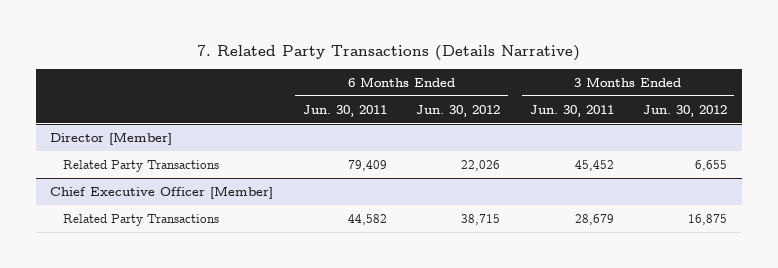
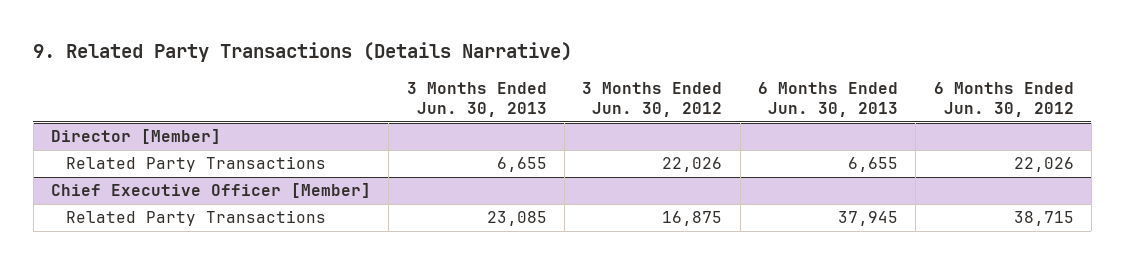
[196,44,580,61] 7. Related Party Transactions (Details Narrative) -> [33,42,573,63] 9. Related Party Transactions (Details Narrative)
[302,104,387,117] Jun. 30, 2011 -> none
[529,104,614,117] Jun. 30, 2011 -> none
none -> [406,82,547,118] 3 Months Ended Jun. 30, 2013
none -> [757,82,898,118] 6 Months Ended Jun. 30, 2013
[695,159,728,171] 6,655 -> [662,157,723,173] 22,026

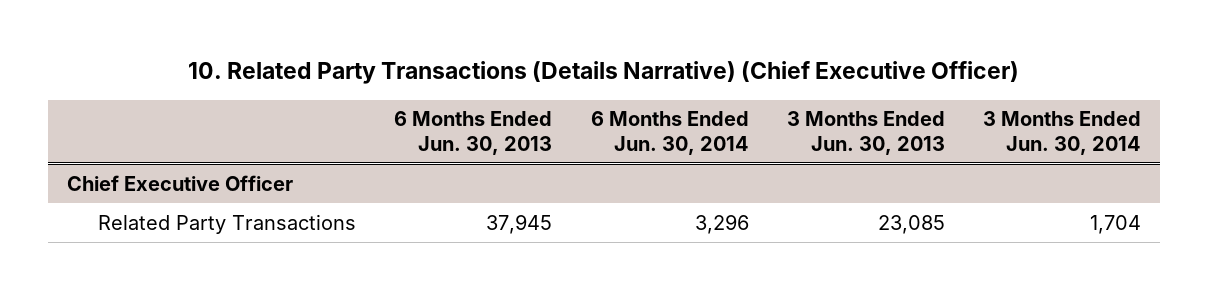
[33,42,573,63] 9. Related Party Transactions (Details Narrative) -> [188,61,1020,85] 10. Related Party Transactions (Details Narrative) (Chief Executive Officer)
[582,82,723,118] 3 Months Ended Jun. 30, 2012 -> none
[933,82,1074,118] 6 Months Ended Jun. 30, 2012 -> none
none -> [590,111,749,155] 6 Months Ended Jun. 30, 2014
none -> [983,111,1142,155] 3 Months Ended Jun. 30, 2014
[51,129,222,145] Director [Member] -> none
[65,156,326,173] Related Party Transactions -> none
[51,183,372,199] Chief Executive Officer [Member] -> [67,174,294,191] Chief Executive Officer

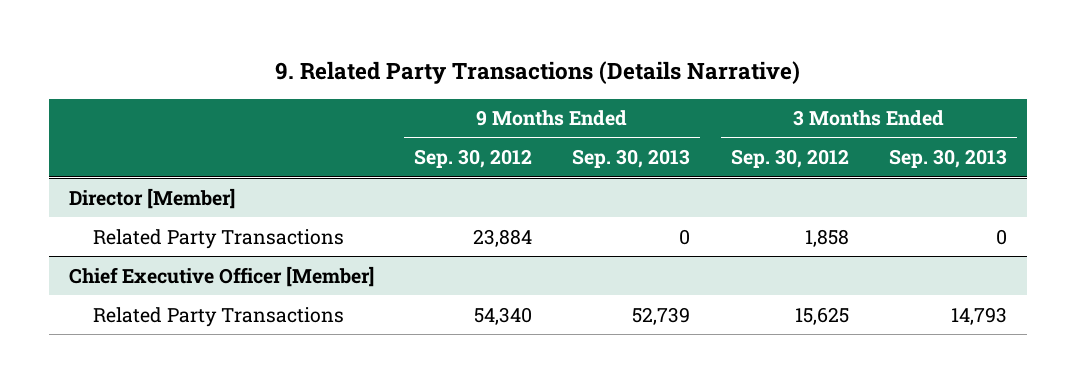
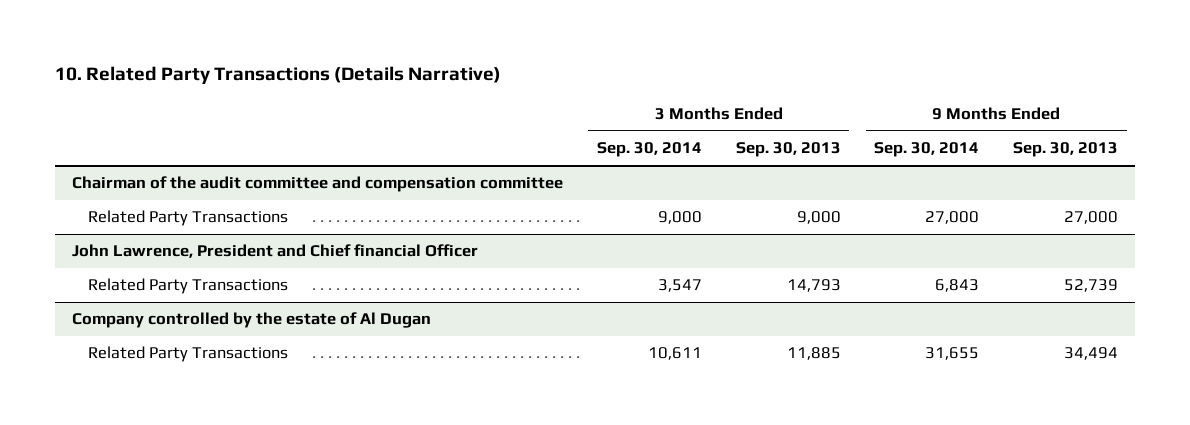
[274,61,800,85] 9. Related Party Transactions (Details Narrative) -> [54,66,501,85] 10. Related Party Transactions (Details Narrative)
[414,149,533,169] Sep. 30, 2012 -> none
[730,149,849,169] Sep. 30, 2012 -> none
none -> [596,142,702,158] Sep. 30, 2014
none -> [874,142,980,158] Sep. 30, 2014
[69,187,236,209] Director [Member] -> none
[69,265,375,287] Chief Executive Officer [Member] -> none
none -> [71,176,563,193] Chairman of the audit committee and compensation committee
[679,228,691,245] 0 -> [1064,211,1119,225] 27,000
[995,228,1007,245] 0 -> [796,211,841,225] 9,000
none -> [71,244,478,259] John Lawrence, President and Chief financial Officer
none -> [71,312,431,329] Company controlled by the estate of Al Dugan
none -> [88,346,289,363] Related Party Transactions

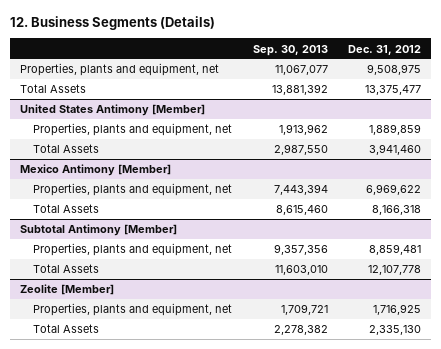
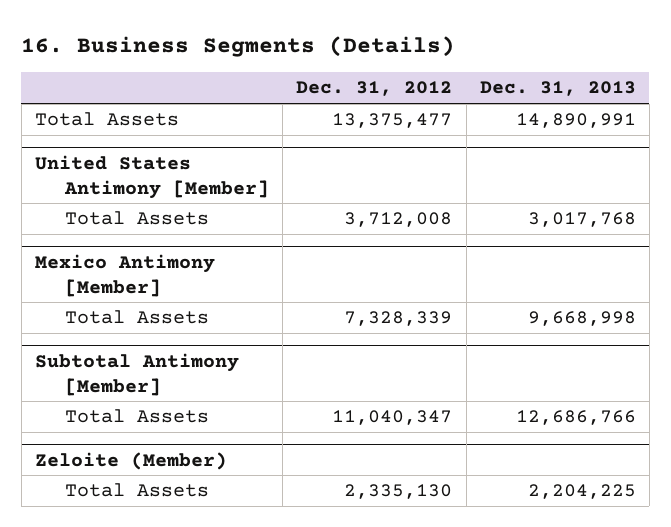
[9,16,215,31] 12. Business Segments (Details) -> [21,36,456,58] 16. Business Segments (Details)
[252,44,328,56] Sep. 30, 2013 -> none
none -> [479,81,636,97] Dec. 31, 2013
[20,63,220,77] Properties, plants and equipment, net -> none
[33,123,233,137] Properties, plants and equipment, net -> none
[369,144,422,156] 3,941,460 -> [344,212,453,228] 3,712,008
[33,183,233,197] Properties, plants and equipment, net -> none
[372,205,422,216] 8,166,318 -> [344,311,453,327] 7,328,339
[33,243,233,257] Properties, plants and equipment, net -> none
[20,284,115,296] Zeolite [Member] -> none
[33,303,233,317] Properties, plants and equipment, net -> none
[368,265,422,276] 12,107,778 -> [332,410,453,426] 11,040,347
none -> [35,451,228,470] Zeloite (Member)

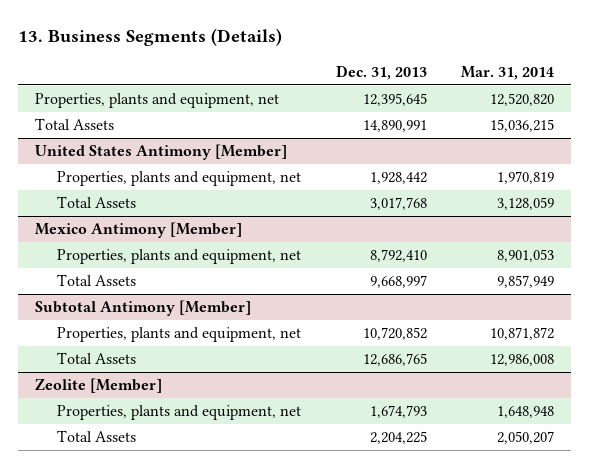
[21,36,456,58] 16. Business Segments (Details) -> [17,28,282,47] 13. Business Segments (Details)
[296,81,453,97] Dec. 31, 2012 -> none
none -> [460,65,554,80] Mar. 31, 2014
none -> [34,93,279,109] Properties, plants and equipment, net
none -> [57,171,302,187] Properties, plants and equipment, net
none -> [57,249,302,265] Properties, plants and equipment, net
[527,311,636,327] 9,668,998 -> [369,275,427,289] 9,668,997
[35,451,228,470] Zeloite (Member) -> none
none -> [57,327,302,343] Properties, plants and equipment, net
[515,410,636,426] 12,686,766 -> [362,353,427,367] 12,686,765
none -> [34,378,162,394] Zeolite [Member]
none -> [57,405,302,421] Properties, plants and equipment, net

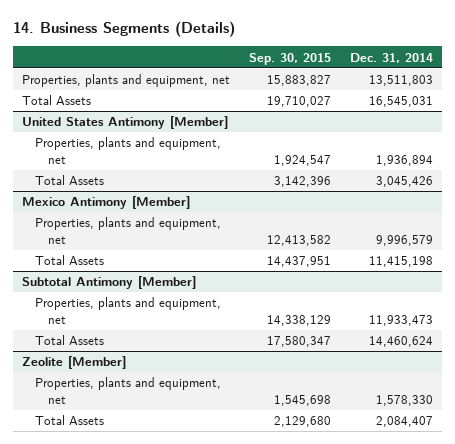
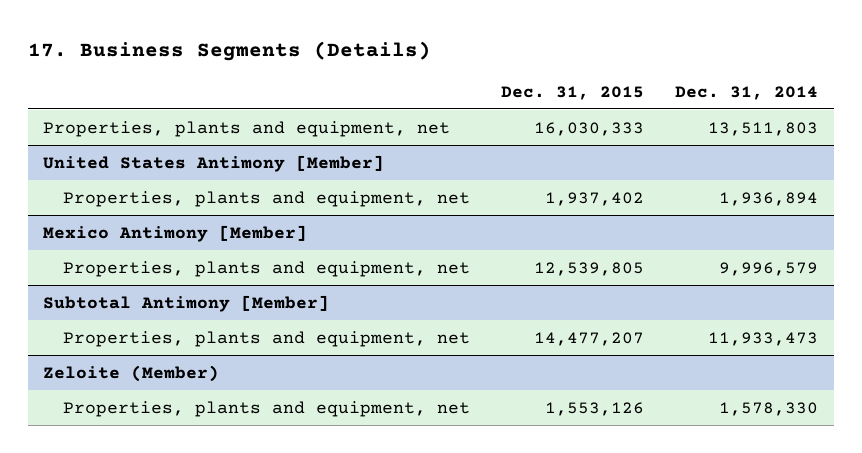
[13,21,236,38] 14. Business Segments (Details) -> [27,41,431,62] 17. Business Segments (Details)
[249,52,332,65] Sep. 30, 2015 -> none
none -> [501,85,645,100] Dec. 31, 2015
[22,95,92,106] Total Assets -> none
[35,175,105,186] Total Assets -> none
[35,255,105,266] Total Assets -> none
[35,335,105,346] Total Assets -> none
[22,356,127,370] Zeolite [Member] -> [43,364,220,382] Zeloite (Member)
[35,415,105,426] Total Assets -> none

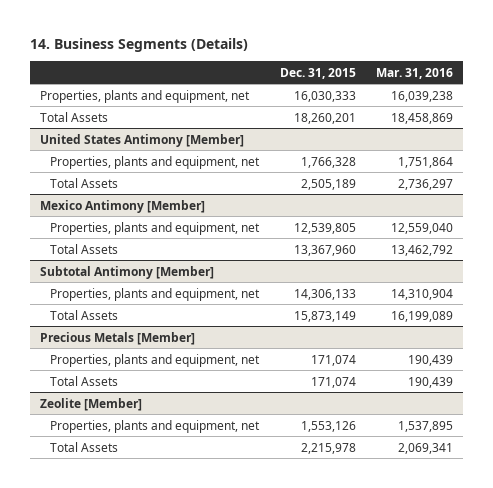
[27,41,431,62] 17. Business Segments (Details) -> [30,38,249,53] 14. Business Segments (Details)
[675,85,819,100] Dec. 31, 2014 -> none
none -> [375,67,453,79] Mar. 31, 2016
none -> [40,111,109,122] Total Assets
[545,191,645,206] 1,937,402 -> [300,156,356,168] 1,766,328
none -> [50,177,119,188] Total Assets
none -> [50,243,119,254] Total Assets
[534,331,645,346] 14,477,207 -> [293,288,356,300] 14,306,133
none -> [50,309,119,320] Total Assets
none -> [40,331,196,345] Precious Metals [Member]
none -> [50,353,261,367] Properties, plants and equipment, net
none -> [50,375,119,386] Total Assets
[43,364,220,382] Zeloite (Member) -> [40,397,143,411] Zeolite [Member]
none -> [50,441,119,452] Total Assets

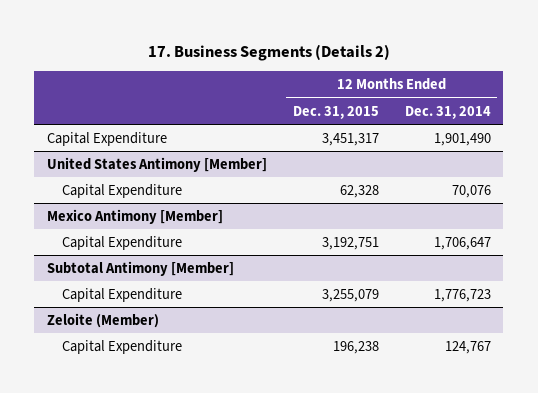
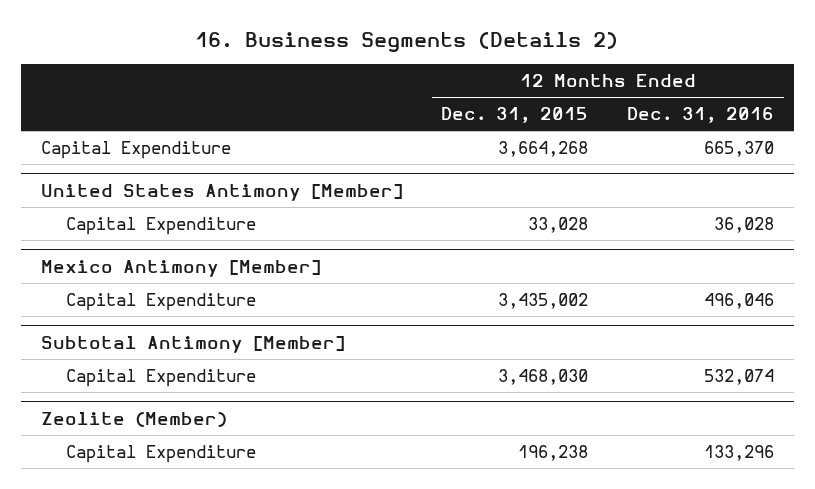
[147,43,390,61] 17. Business Segments (Details 2) -> [195,32,619,53] 16. Business Segments (Details 2)
[404,105,491,119] Dec. 31, 2014 -> none
none -> [627,107,775,124] Dec. 31, 2016
[321,132,379,146] 3,451,317 -> [498,140,589,157] 3,664,268
[339,184,379,198] 62,328 -> [528,216,589,233] 33,028
[321,236,379,250] 3,192,751 -> [498,292,589,309] 3,435,002
[321,288,379,302] 3,255,079 -> [498,368,589,385] 3,468,030
[47,312,160,328] Zeloite (Member) -> [40,411,227,427] Zeolite (Member)

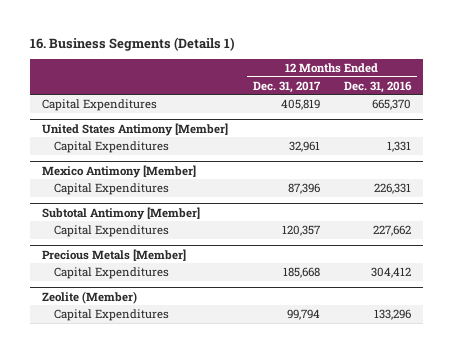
[195,32,619,53] 16. Business Segments (Details 2) -> [29,36,235,51] 16. Business Segments (Details 1)
[441,107,589,124] Dec. 31, 2015 -> none
none -> [252,80,321,93] Dec. 31, 2017
[40,140,231,159] Capital Expenditure -> [42,98,158,111] Capital Expenditures
[65,216,256,235] Capital Expenditure -> [53,140,169,153] Capital Expenditures
[714,216,775,233] 36,028 -> [387,140,412,152] 1,331
[65,292,256,311] Capital Expenditure -> [53,182,169,195] Capital Expenditures
[704,292,775,309] 496,046 -> [374,182,412,194] 226,331
[65,368,256,387] Capital Expenditure -> [53,224,169,237] Capital Expenditures
[704,368,775,385] 532,074 -> [373,224,412,236] 227,662
none -> [42,248,187,261] Precious Metals [Member]
none -> [53,266,169,279] Capital Expenditures
[65,444,256,463] Capital Expenditure -> [53,308,169,321] Capital Expenditures

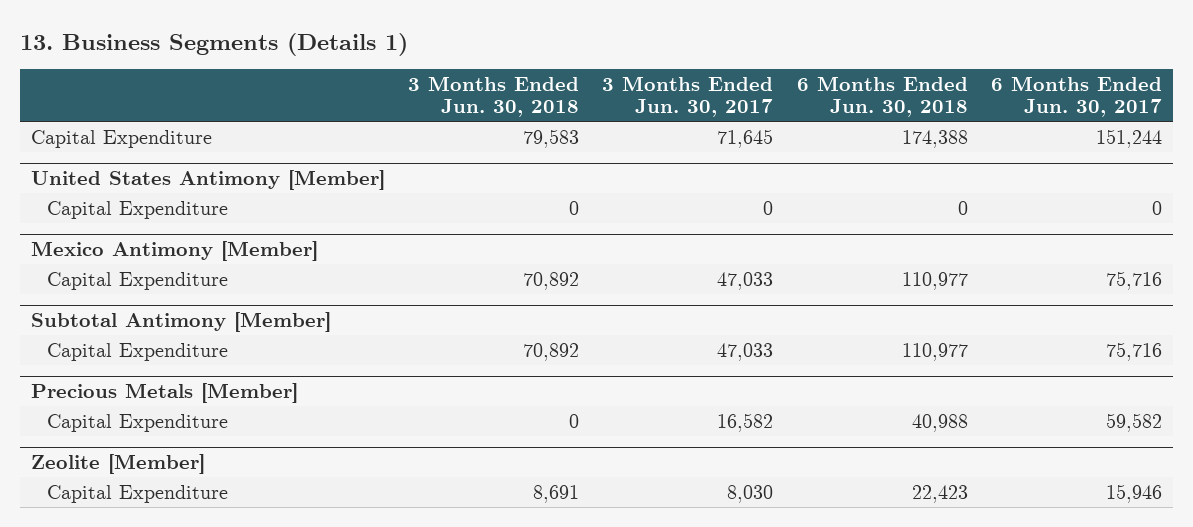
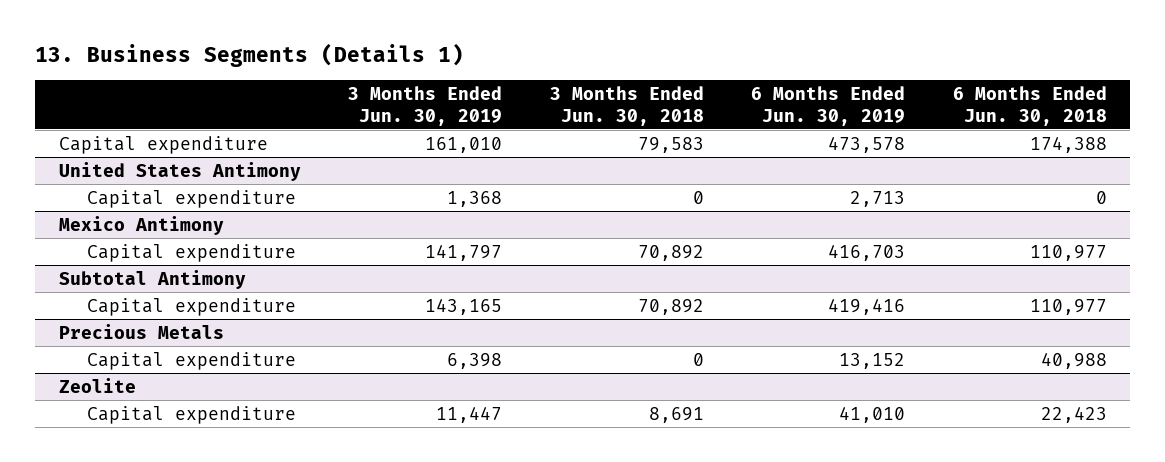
[602,75,774,118] 3 Months Ended Jun. 30, 2017 -> none
[990,75,1162,118] 6 Months Ended Jun. 30, 2017 -> none
none -> [348,85,503,126] 3 Months Ended Jun. 30, 2019
none -> [751,85,906,126] 6 Months Ended Jun. 30, 2019
[31,129,213,148] Capital Expenditure -> [58,135,268,154] Capital expenditure
[31,169,386,190] United States Antimony [Member] -> [58,161,301,181] United States Antimony
[46,200,228,219] Capital Expenditure -> [86,189,296,208] Capital expenditure
[31,240,319,261] Mexico Antimony [Member] -> [58,215,224,235] Mexico Antimony
[46,271,228,290] Capital Expenditure -> [86,243,296,262] Capital expenditure
[31,311,332,332] Subtotal Antimony [Member] -> [58,269,246,289] Subtotal Antimony
[46,342,228,361] Capital Expenditure -> [86,297,296,316] Capital expenditure
[31,382,299,403] Precious Metals [Member] -> [58,323,224,339] Precious Metals
[46,413,228,432] Capital Expenditure -> [86,351,296,370] Capital expenditure
[31,453,206,474] Zeolite [Member] -> [58,377,136,393] Zeolite
[46,484,228,503] Capital Expenditure -> [86,405,296,424] Capital expenditure

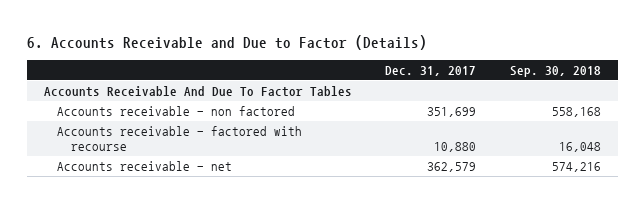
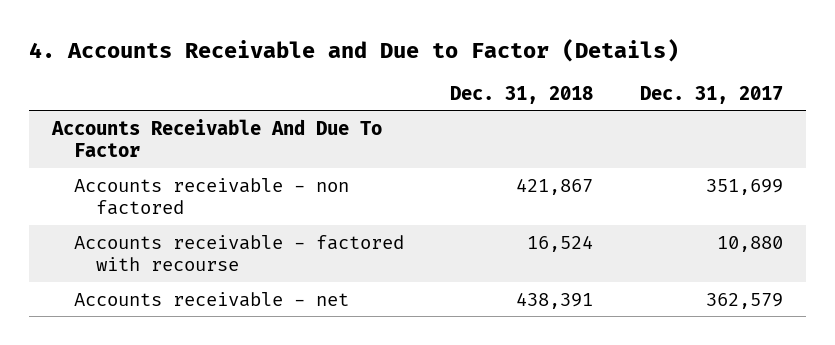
[26,34,427,50] 6. Accounts Receivable and Due to Factor (Details) -> [28,38,679,62] 4. Accounts Receivable and Due to Factor (Details)
[509,65,601,77] Sep. 30, 2018 -> none
none -> [450,85,594,104] Dec. 31, 2018
[43,86,352,98] Accounts Receivable And Due To Factor Tables -> [50,118,382,158] Accounts Receivable And Due To Factor

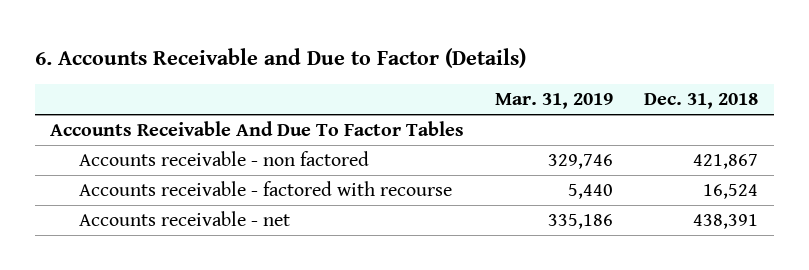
[28,38,679,62] 4. Accounts Receivable and Due to Factor (Details) -> [34,47,526,68] 6. Accounts Receivable and Due to Factor (Details)
[639,85,783,104] Dec. 31, 2017 -> none
none -> [495,93,614,110] Mar. 31, 2019
[50,118,382,158] Accounts Receivable And Due To Factor -> [50,121,465,137] Accounts Receivable And Due To Factor Tables

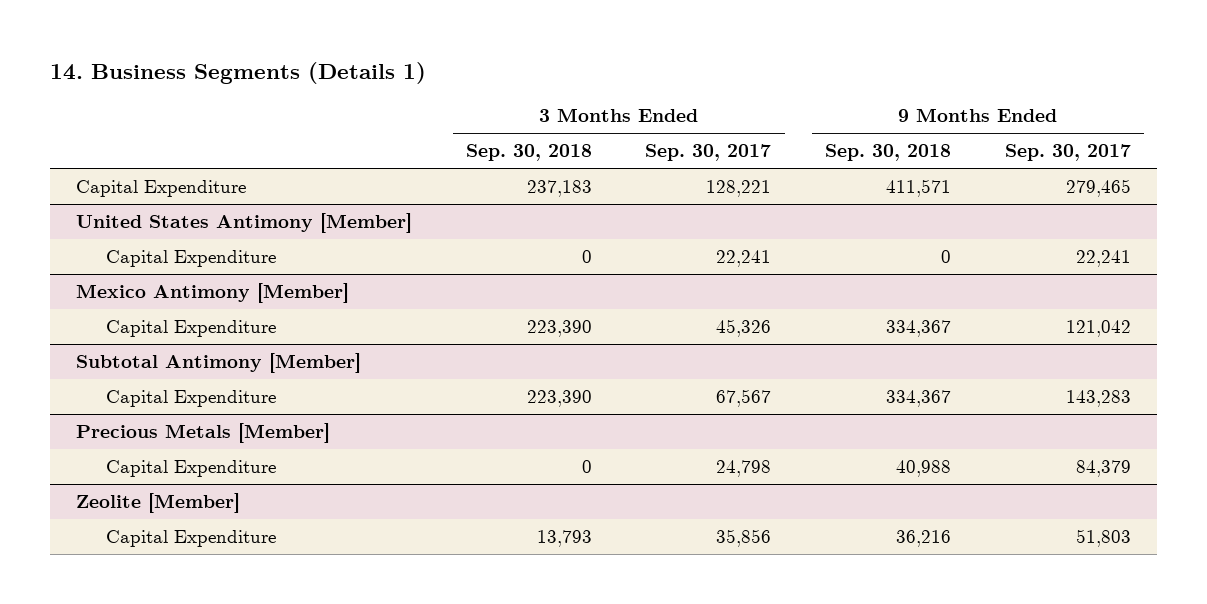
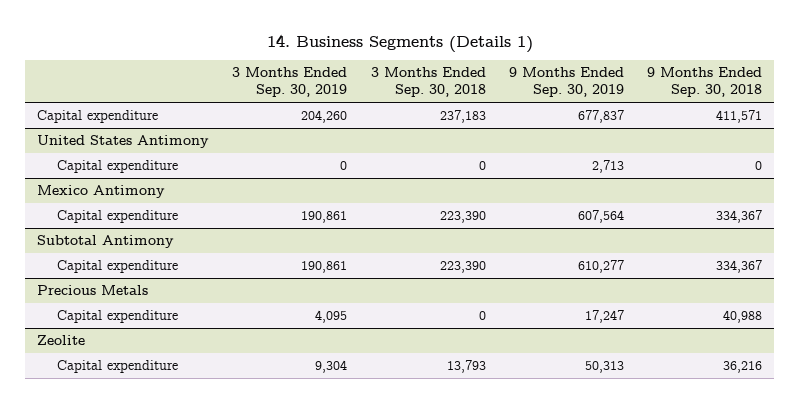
[645,144,772,162] Sep. 30, 2017 -> none
[1004,144,1131,162] Sep. 30, 2017 -> none
none -> [232,67,348,98] 3 Months Ended Sep. 30, 2019
none -> [508,67,624,98] 9 Months Ended Sep. 30, 2019
[76,180,247,198] Capital Expenditure -> [37,110,159,124] Capital expenditure
[76,213,413,234] United States Antimony [Member] -> [37,135,210,149] United States Antimony
[106,250,277,268] Capital Expenditure -> [57,160,179,174] Capital expenditure
[76,283,350,304] Mexico Antimony [Member] -> [37,185,166,199] Mexico Antimony
[106,320,277,338] Capital Expenditure -> [57,210,179,224] Capital expenditure
[76,353,362,374] Subtotal Antimony [Member] -> [37,235,175,249] Subtotal Antimony
[106,390,277,408] Capital Expenditure -> [57,260,179,274] Capital expenditure
[76,423,331,444] Precious Metals [Member] -> [37,285,149,296] Precious Metals
[106,460,277,478] Capital Expenditure -> [57,310,179,324] Capital expenditure
[76,493,241,514] Zeolite [Member] -> [37,335,86,346] Zeolite
[106,530,277,548] Capital Expenditure -> [57,360,179,374] Capital expenditure

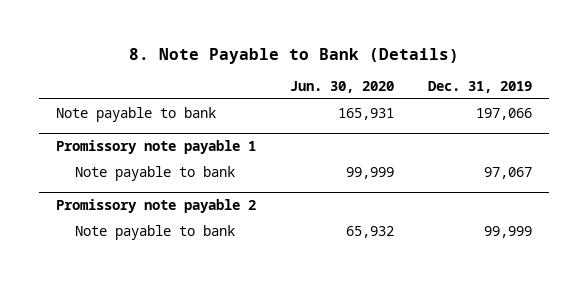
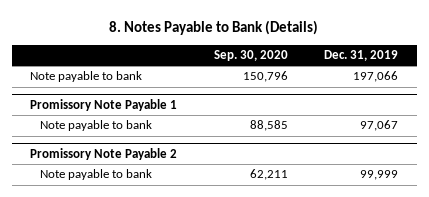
[128,48,459,65] 8. Note Payable to Bank (Details) -> [109,19,319,35] 8. Notes Payable to Bank (Details)
[289,81,394,94] Jun. 30, 2020 -> none
none -> [213,50,288,62] Sep. 30, 2020
[55,140,256,155] Promissory note payable 1 -> [30,98,178,111] Promissory Note Payable 1
[55,199,256,214] Promissory note payable 2 -> [30,147,178,160] Promissory Note Payable 2

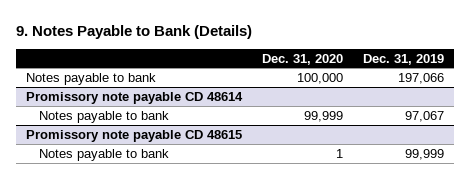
[109,19,319,35] 8. Notes Payable to Bank (Details) -> [15,24,252,39] 9. Notes Payable to Bank (Details)
[213,50,288,62] Sep. 30, 2020 -> none
none -> [261,53,343,65] Dec. 31, 2020
[30,71,143,83] Note payable to bank -> [25,72,156,85] Notes payable to bank
[30,98,178,111] Promissory Note Payable 1 -> [25,91,243,104] Promissory note payable CD 48614
[39,120,152,132] Note payable to bank -> [38,110,169,123] Notes payable to bank
[30,147,178,160] Promissory Note Payable 2 -> [25,129,242,142] Promissory note payable CD 48615
[39,169,152,181] Note payable to bank -> [38,148,169,161] Notes payable to bank

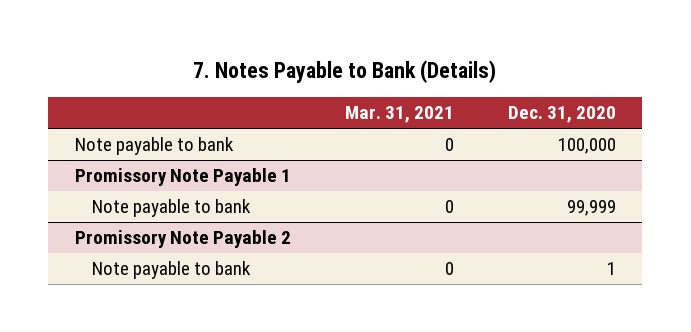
[15,24,252,39] 9. Notes Payable to Bank (Details) -> [193,59,497,83] 7. Notes Payable to Bank (Details)
[362,53,444,65] Dec. 31, 2019 -> none
none -> [344,106,454,124] Mar. 31, 2021
[25,72,156,85] Notes payable to bank -> [75,137,235,156] Note payable to bank
[25,91,243,104] Promissory note payable CD 48614 -> [75,168,292,187] Promissory Note Payable 1
[38,110,169,123] Notes payable to bank -> [91,199,251,218] Note payable to bank
[25,129,242,142] Promissory note payable CD 48615 -> [75,230,292,249] Promissory Note Payable 2
[38,148,169,161] Notes payable to bank -> [91,261,251,280] Note payable to bank

